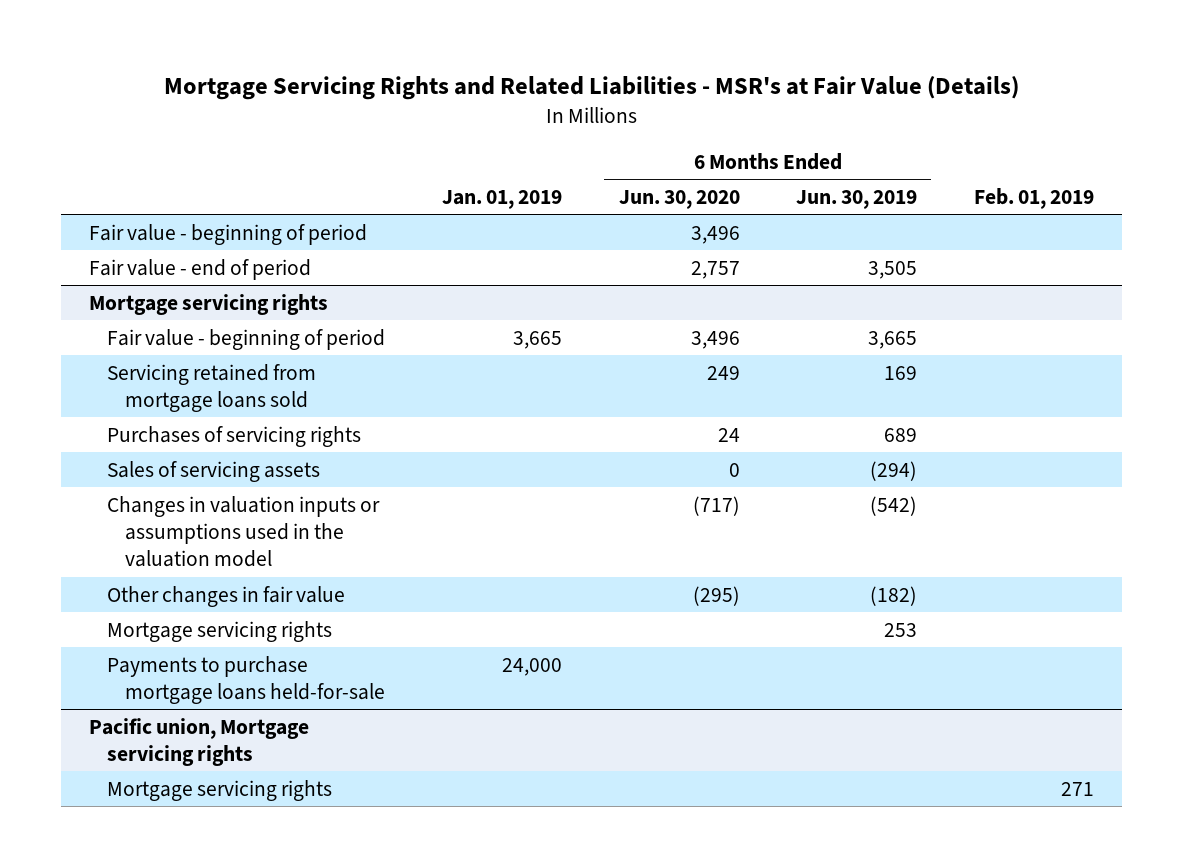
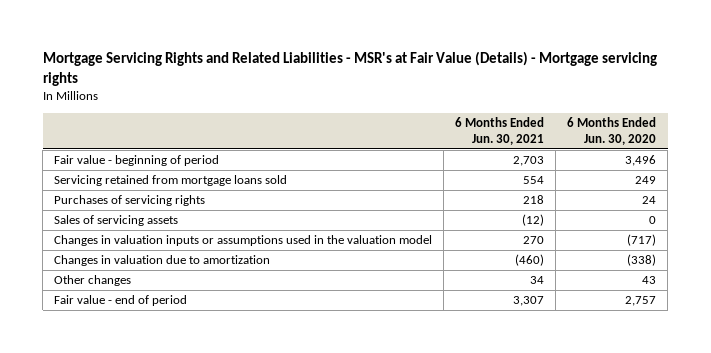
[163,75,1019,100] Mortgage Servicing Rights and Related Liabilities - MSR's at Fair Value (Details) -> [42,50,657,86] Mortgage Servicing Rights and Related Liabilities - MSR's at Fair Value (Details) - Mortgage servicing rights
[441,190,562,210] Jan. 01, 2019 -> none
[796,190,918,210] Jun. 30, 2019 -> none
[974,188,1095,210] Feb. 01, 2019 -> none
none -> [455,117,545,145] 6 Months Ended Jun. 30, 2021
[89,293,329,315] Mortgage servicing rights -> none
[106,328,385,350] Fair value - beginning of period -> none
[106,620,332,642] Mortgage servicing rights -> none
[106,655,385,704] Payments to purchase mortgage loans held-for-sale -> none
[89,717,310,766] Pacific union, Mortgage servicing rights -> none
[106,779,332,801] Mortgage servicing rights -> none
none -> [54,255,271,267] Changes in valuation due to amortization
[106,585,345,607] Other changes in fair value -> [54,275,132,287] Other changes
[692,585,740,606] (295) -> [642,276,657,285] 43
[89,258,312,280] Fair value - end of period -> [54,295,188,307] Fair value - end of period

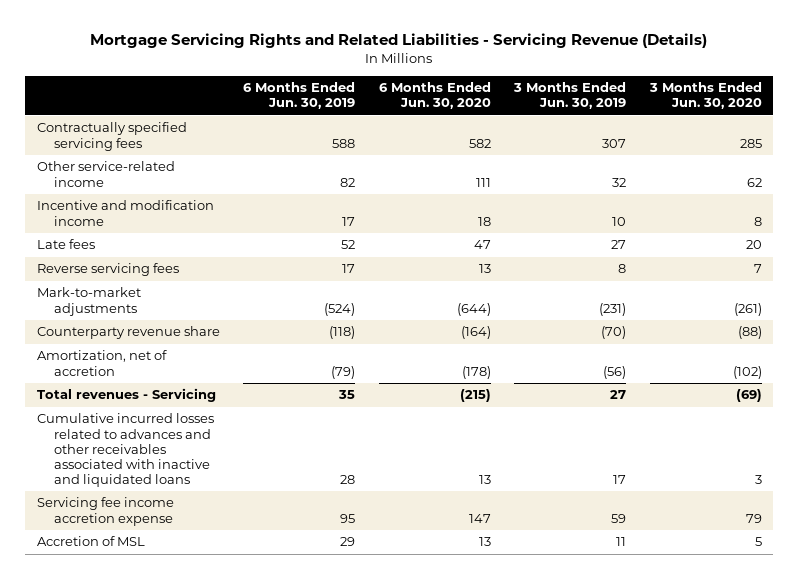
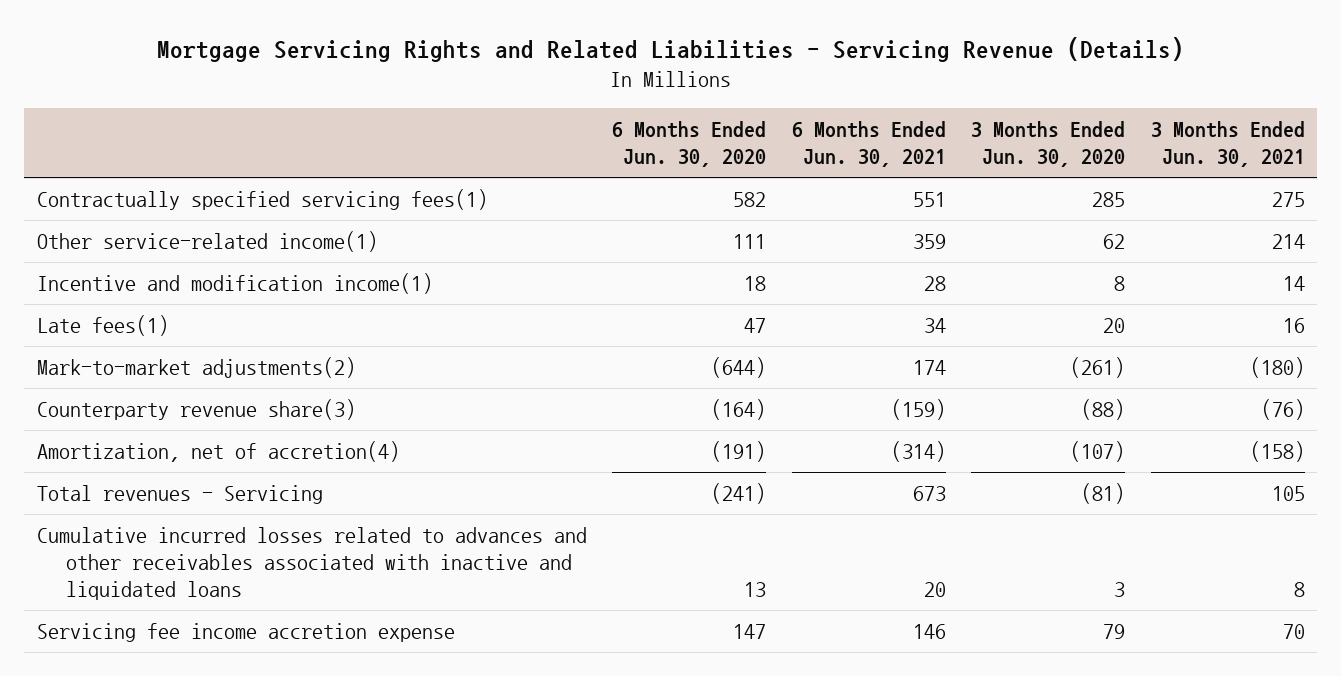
[243,82,356,110] 6 Months Ended Jun. 30, 2019 -> none
[513,82,627,110] 3 Months Ended Jun. 30, 2019 -> none
none -> [791,120,946,167] 6 Months Ended Jun. 30, 2021
none -> [1150,120,1305,167] 3 Months Ended Jun. 30, 2021
[37,263,180,277] Reverse servicing fees -> none
[37,122,188,151] Contractually specified servicing fees -> [36,188,488,210] Contractually specified servicing fees(1)
[37,161,176,187] Other service-related income -> [36,230,378,252] Other service-related income(1)
[37,200,215,226] Incentive and modification income -> [36,272,433,294] Incentive and modification income(1)
[37,239,96,250] Late fees -> [36,314,169,336] Late fees(1)
[37,287,142,316] Mark-to-market adjustments -> [36,356,356,378] Mark-to-market adjustments(2)
[37,326,221,340] Counterparty revenue share -> [36,398,356,420] Counterparty revenue share(3)
[37,350,168,376] Amortization, net of accretion -> [36,440,400,462] Amortization, net of accretion(4)
[461,365,491,379] (178) -> [711,440,767,462] (191)
[732,365,762,379] (102) -> [1070,440,1126,462] (107)
[459,389,491,403] (215) -> [711,482,767,504] (241)
[735,389,762,403] (69) -> [1081,482,1126,504] (81)
[37,536,146,547] Accretion of MSL -> none

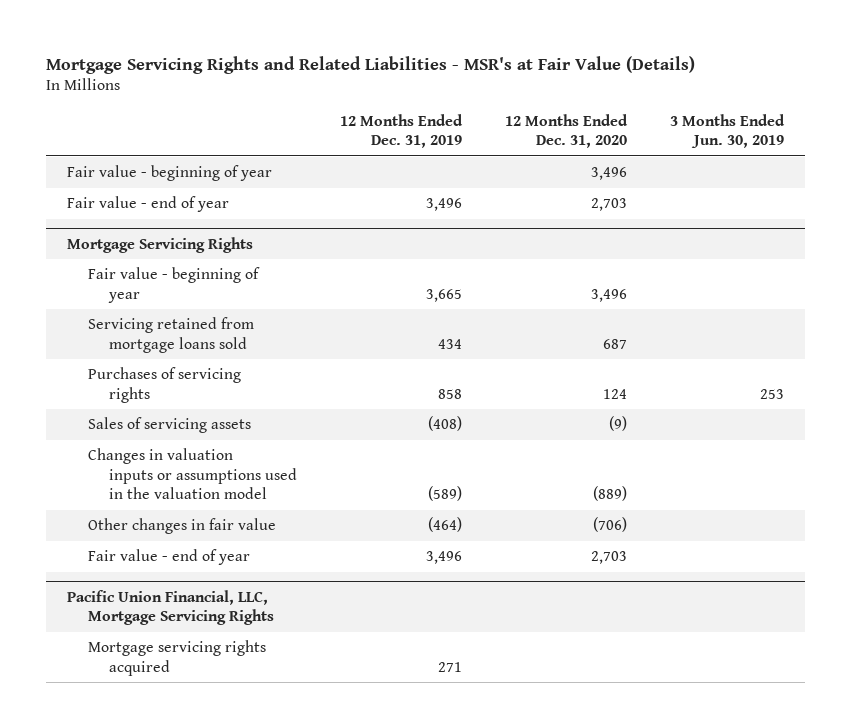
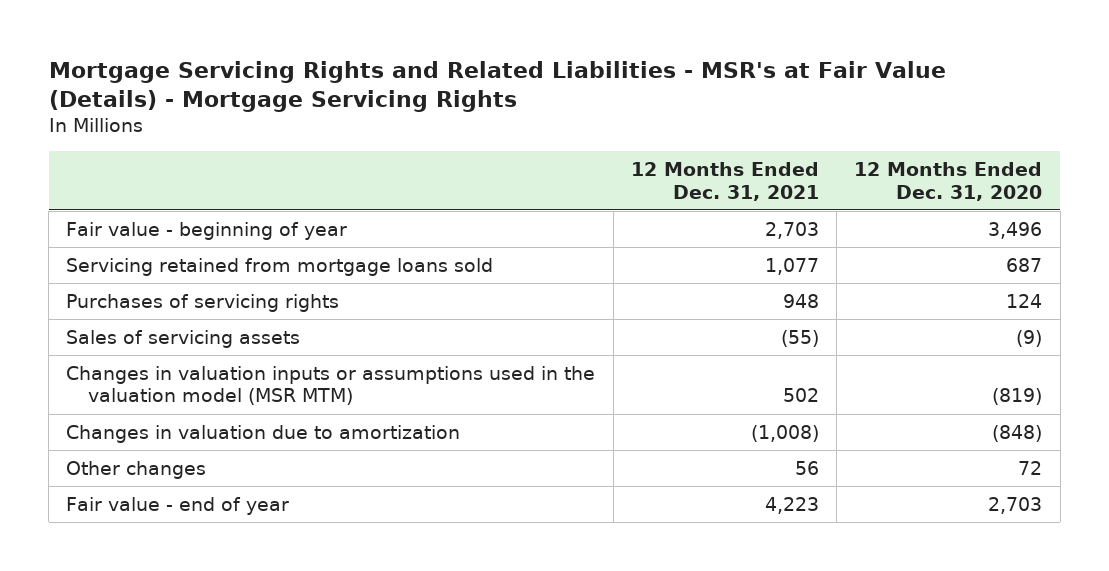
[45,55,695,74] Mortgage Servicing Rights and Related Liabilities - MSR's at Fair Value (Details) -> [48,60,946,113] Mortgage Servicing Rights and Related Liabilities - MSR's at Fair Value (Details) - Mortgage Servicing Rights
[339,113,463,149] 12 Months Ended Dec. 31, 2019 -> none
[669,113,785,149] 3 Months Ended Jun. 30, 2019 -> none
none -> [630,162,819,201] 12 Months Ended Dec. 31, 2021
[67,196,230,213] Fair value - end of year -> none
[67,236,254,253] Mortgage Servicing Rights -> none
[88,267,261,303] Fair value - beginning of year -> none
[88,448,297,500] Changes in valuation inputs or assumptions used in the valuation model -> [66,365,596,406] Changes in valuation inputs or assumptions used in the valuation model (MSR MTM)
[592,486,627,502] (889) -> [992,388,1043,406] (819)
none -> [66,424,461,443] Changes in valuation due to amortization
[88,518,277,535] Other changes in fair value -> [66,460,207,479] Other changes
[592,517,627,533] (706) -> [1018,460,1043,475] 72
[67,589,275,626] Pacific Union Financial, LLC, Mortgage Servicing Rights -> none
[88,640,267,676] Mortgage servicing rights acquired -> none

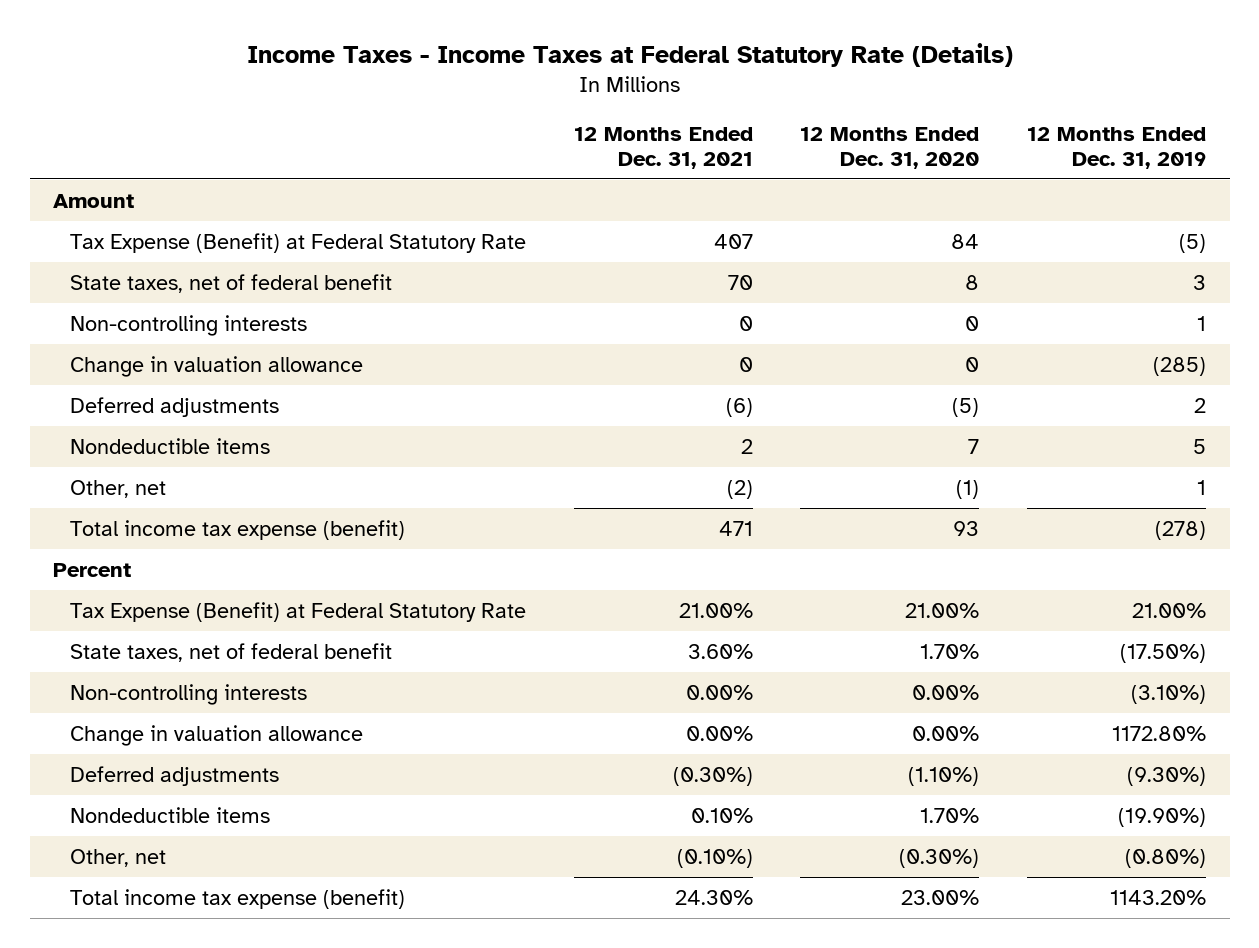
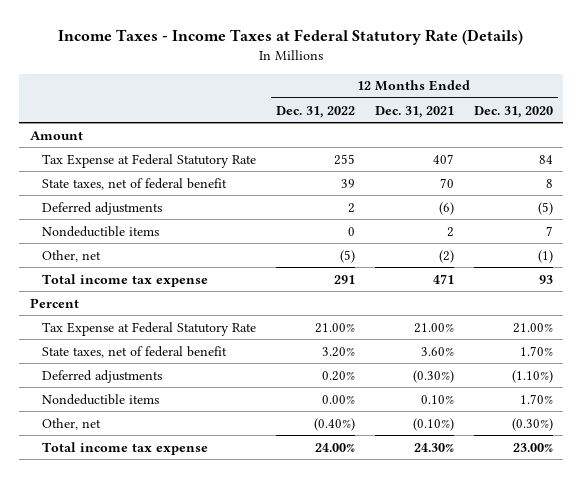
[1026,126,1206,169] 12 Months Ended Dec. 31, 2019 -> none
none -> [275,105,355,118] Dec. 31, 2022
[70,232,527,253] Tax Expense (Benefit) at Federal Statutory Rate -> [41,153,256,168] Tax Expense at Federal Statutory Rate
[70,314,308,336] Non-controlling interests -> none
[70,355,364,377] Change in valuation allowance -> none
[70,519,406,540] Total income tax expense (benefit) -> [41,273,208,287] Total income tax expense
[70,601,527,622] Tax Expense (Benefit) at Federal Statutory Rate -> [41,321,256,336] Tax Expense at Federal Statutory Rate
[70,683,308,705] Non-controlling interests -> none
[70,724,364,746] Change in valuation allowance -> none
[70,888,406,909] Total income tax expense (benefit) -> [41,441,208,455] Total income tax expense

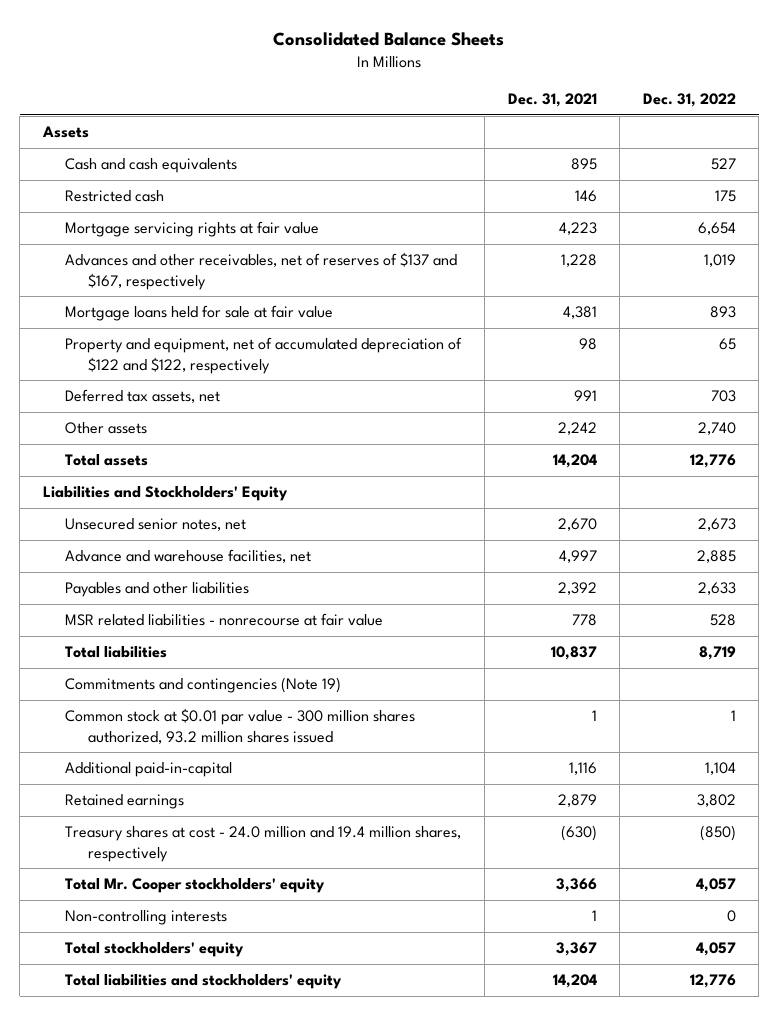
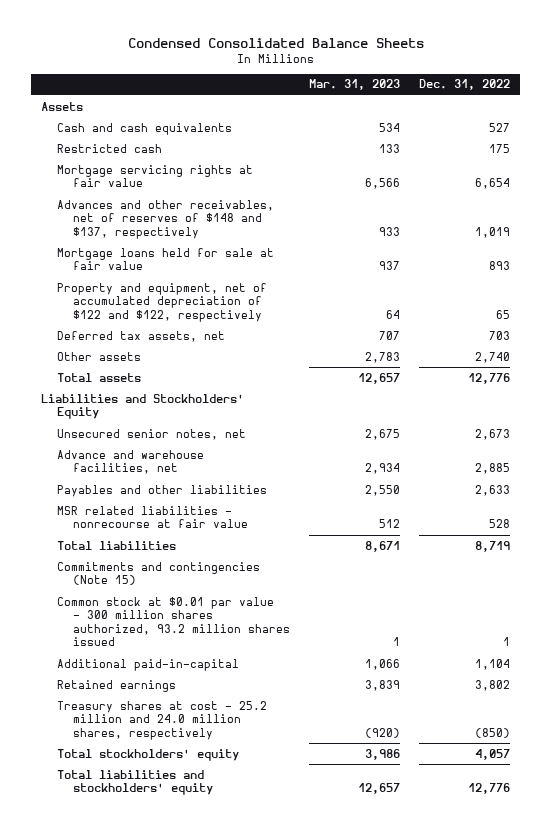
[273,31,505,46] Consolidated Balance Sheets -> [127,38,424,49] Condensed Consolidated Balance Sheets
[507,93,597,108] Dec. 31, 2021 -> none
none -> [309,79,401,91] Mar. 31, 2023
[65,252,458,290] Advances and other receivables, net of reserves of $137 and $167, respectively -> [57,199,275,239] Advances and other receivables, net of reserves of $148 and $137, respectively
[65,677,342,694] Commitments and contingencies (Note 19) -> [57,561,261,586] Commitments and contingencies (Note 15)
[65,878,326,894] Total Mr. Cooper stockholders' equity -> none
[65,910,228,926] Non-controlling interests -> none
[65,826,462,862] Treasury shares at cost - 24.0 million and 19.4 million shares, respectively -> [57,700,268,740] Treasury shares at cost - 25.2 million and 24.0 million shares, respectively

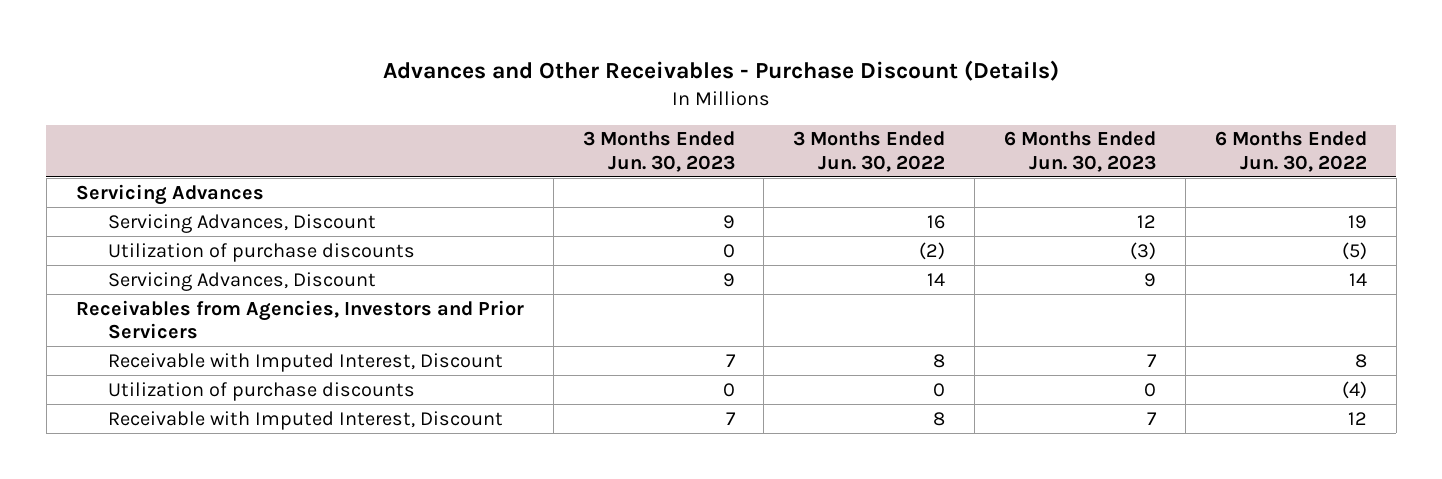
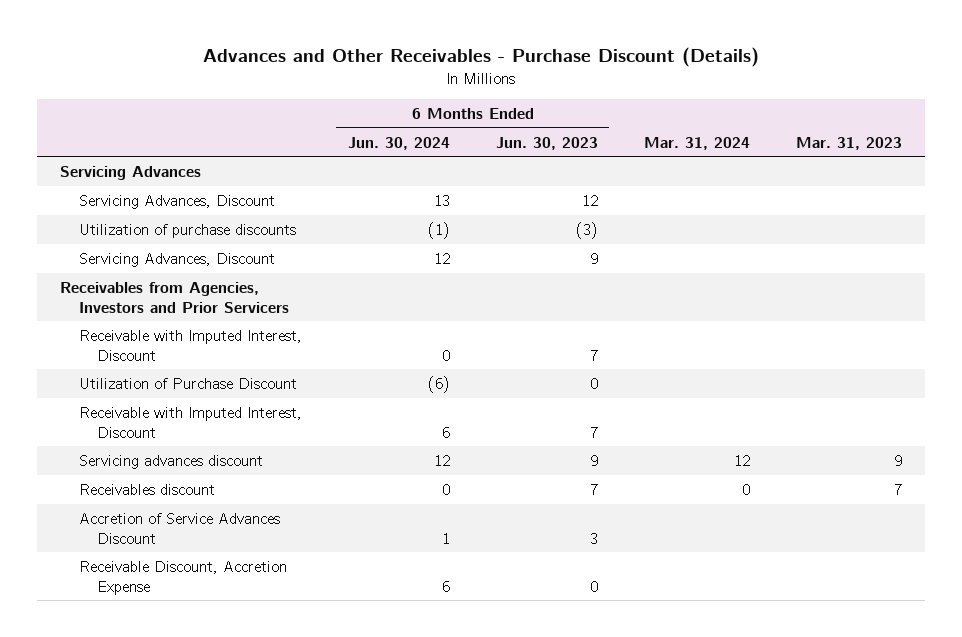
[582,131,735,172] 3 Months Ended Jun. 30, 2023 -> none
[793,131,946,172] 3 Months Ended Jun. 30, 2022 -> none
[1214,131,1367,172] 6 Months Ended Jun. 30, 2022 -> none
none -> [347,136,450,150] Jun. 30, 2024
none -> [643,136,750,150] Mar. 31, 2024
none -> [795,136,902,150] Mar. 31, 2023
[107,381,415,401] Utilization of purchase discounts -> [78,377,297,389] Utilization of Purchase Discount
none -> [78,454,263,469] Servicing advances discount
none -> [78,483,215,495] Receivables discount
none -> [78,512,280,544] Accretion of Service Advances Discount
none -> [78,560,287,595] Receivable Discount, Accretion Expense

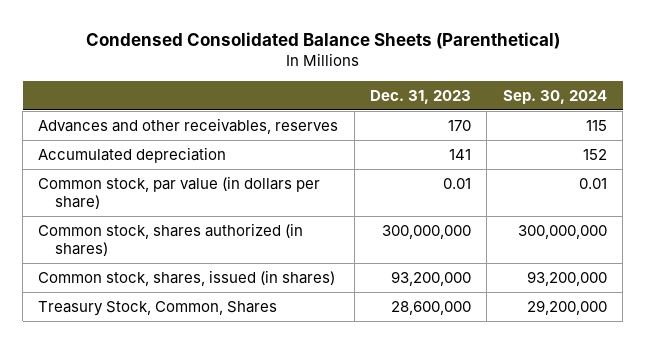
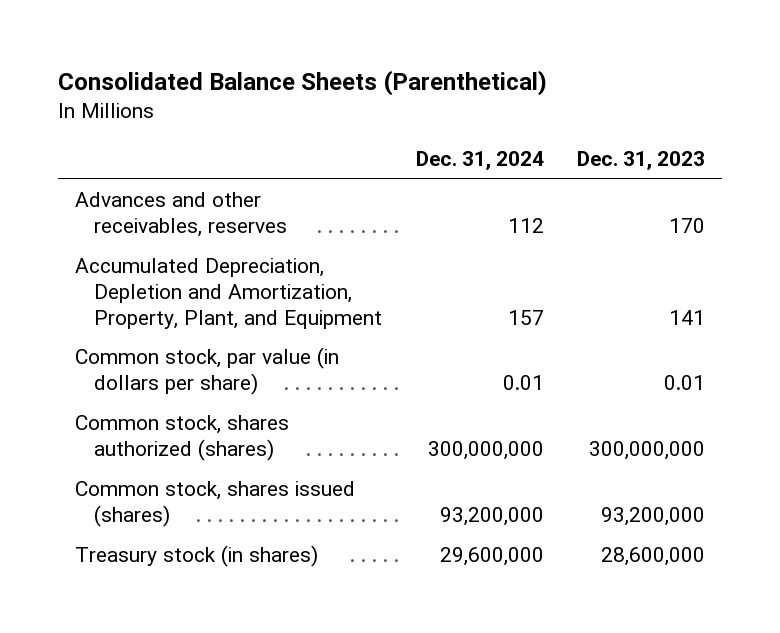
[85,31,560,49] Condensed Consolidated Balance Sheets (Parenthetical) -> [57,70,547,97] Consolidated Balance Sheets (Parenthetical)
[502,89,607,104] Sep. 30, 2024 -> none
none -> [415,151,544,171] Dec. 31, 2024
[38,146,227,163] Accumulated depreciation -> [74,258,383,329] Accumulated Depreciation, Depletion and Amortization, Property, Plant, and Equipment
[38,222,304,257] Common stock, shares authorized (in shares) -> [74,415,289,461] Common stock, shares authorized (shares)
[38,269,336,286] Common stock, shares, issued (in shares) -> [74,481,355,527] Common stock, shares issued (shares)
[38,300,278,316] Treasury Stock, Common, Shares -> [74,545,318,568] Treasury stock (in shares)

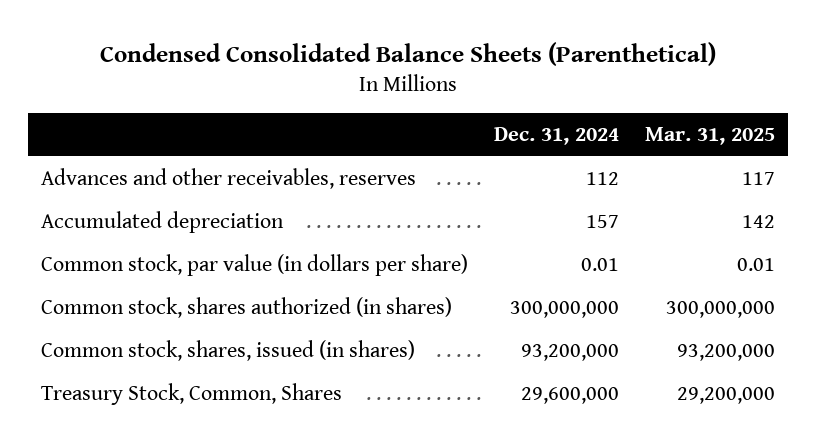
[57,70,547,97] Consolidated Balance Sheets (Parenthetical) -> [99,41,716,66] Condensed Consolidated Balance Sheets (Parenthetical)
[577,151,706,171] Dec. 31, 2023 -> none
none -> [644,127,775,146] Mar. 31, 2025
[74,258,383,329] Accumulated Depreciation, Depletion and Amortization, Property, Plant, and Equipment -> [40,211,284,234] Accumulated depreciation
[74,415,289,461] Common stock, shares authorized (shares) -> [40,297,452,319] Common stock, shares authorized (in shares)
[74,481,355,527] Common stock, shares issued (shares) -> [40,340,415,362] Common stock, shares, issued (in shares)
[74,545,318,568] Treasury stock (in shares) -> [40,383,342,406] Treasury Stock, Common, Shares

